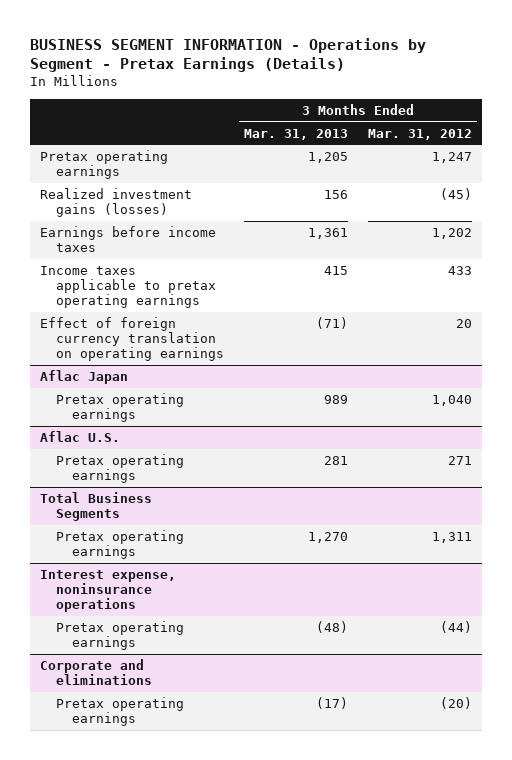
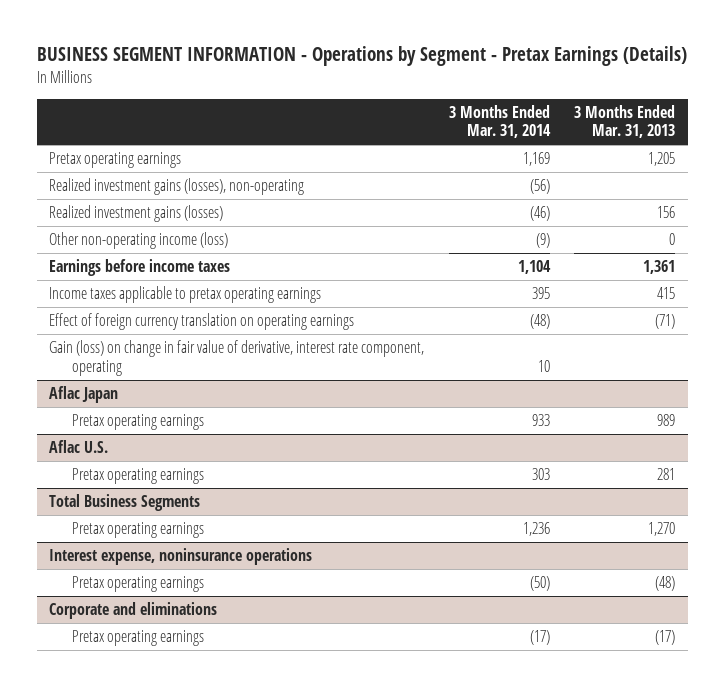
[367,128,472,140] Mar. 31, 2012 -> none
none -> [448,104,551,139] 3 Months Ended Mar. 31, 2014
none -> [49,178,305,196] Realized investment gains (losses), non-operating
none -> [49,232,229,250] Other non-operating income (loss)
none -> [49,340,425,376] Gain (loss) on change in fair value of derivative, interest rate component, operating

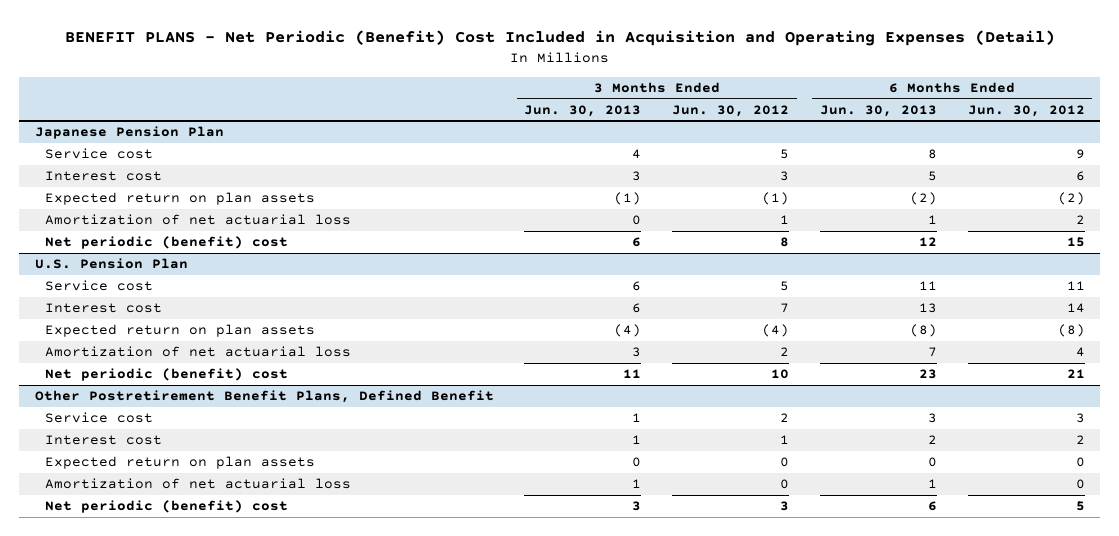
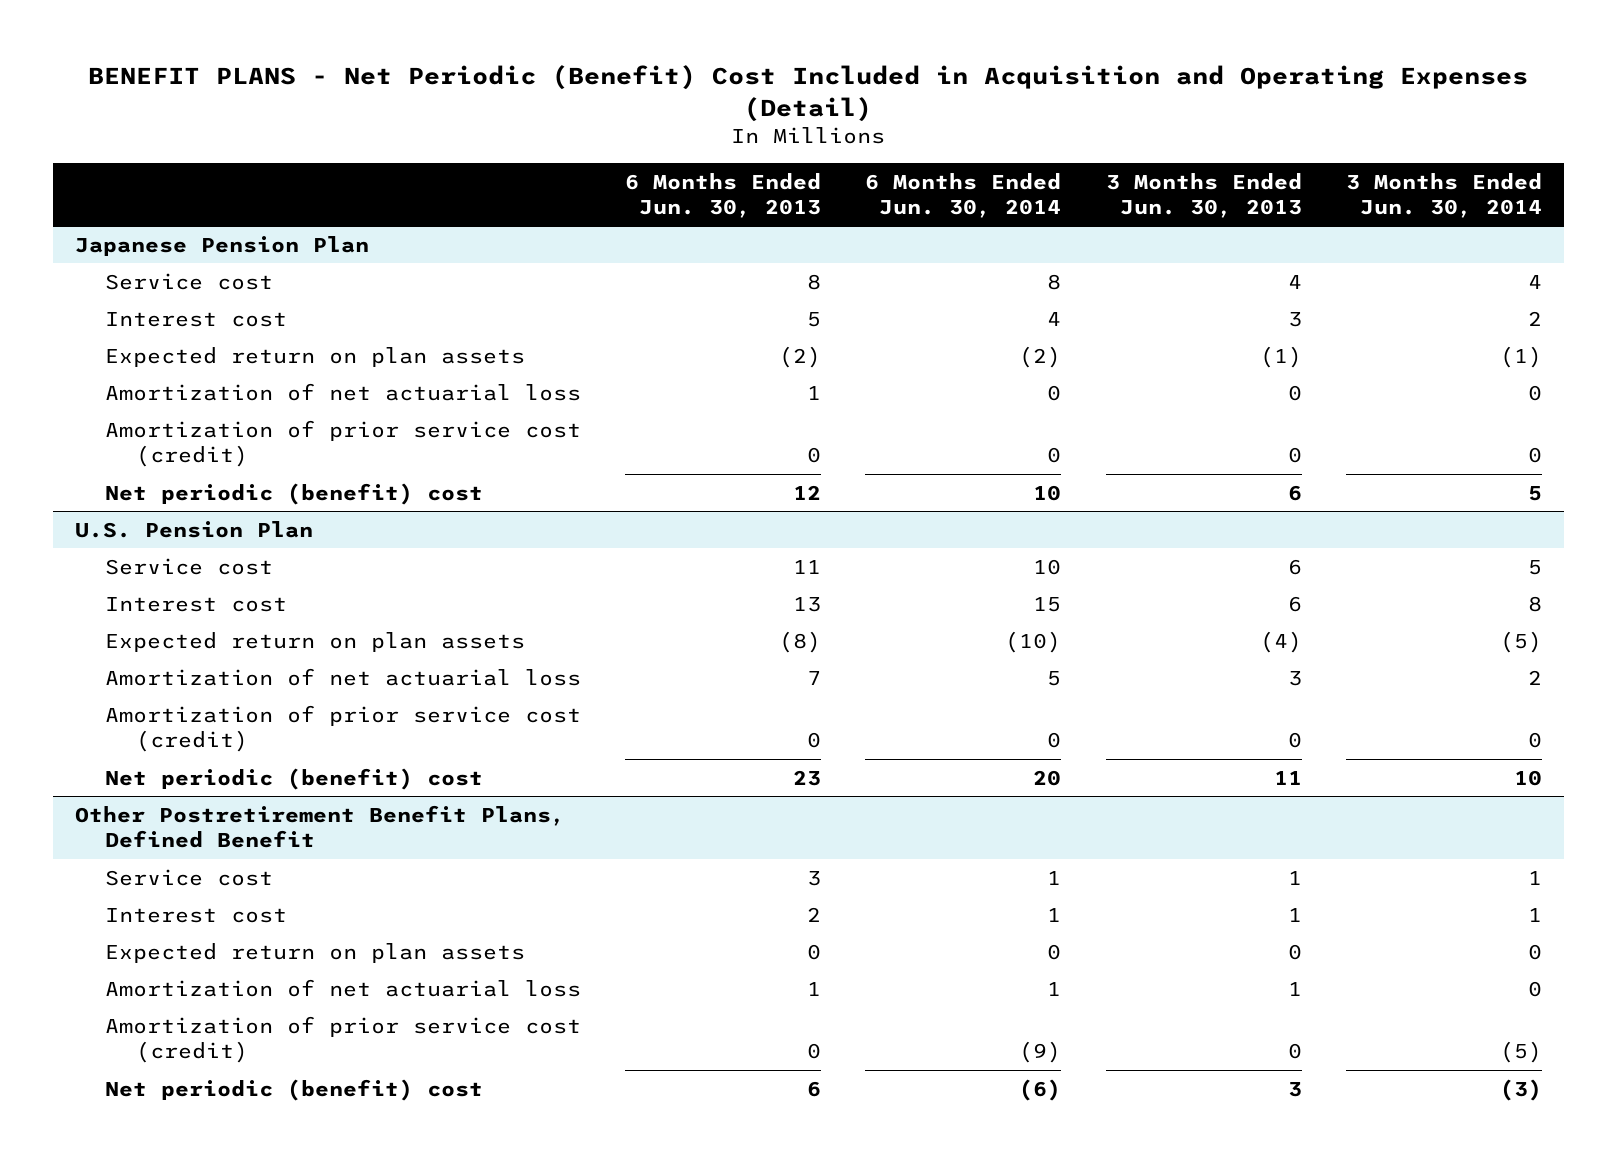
[672,104,790,117] Jun. 30, 2012 -> none
[967,104,1085,117] Jun. 30, 2012 -> none
none -> [865,172,1062,218] 6 Months Ended Jun. 30, 2014
none -> [1345,172,1542,218] 3 Months Ended Jun. 30, 2014
none -> [105,419,582,467] Amortization of prior service cost (credit)
none -> [105,704,582,752] Amortization of prior service cost (credit)
none -> [105,1015,582,1063] Amortization of prior service cost (credit)

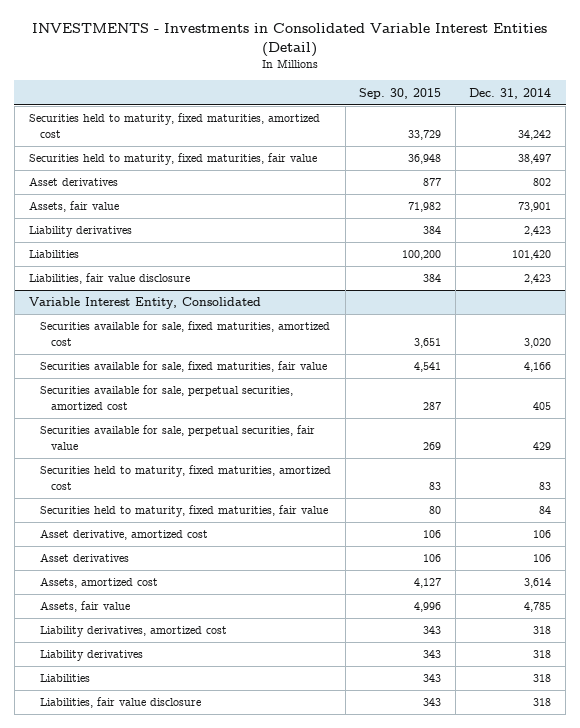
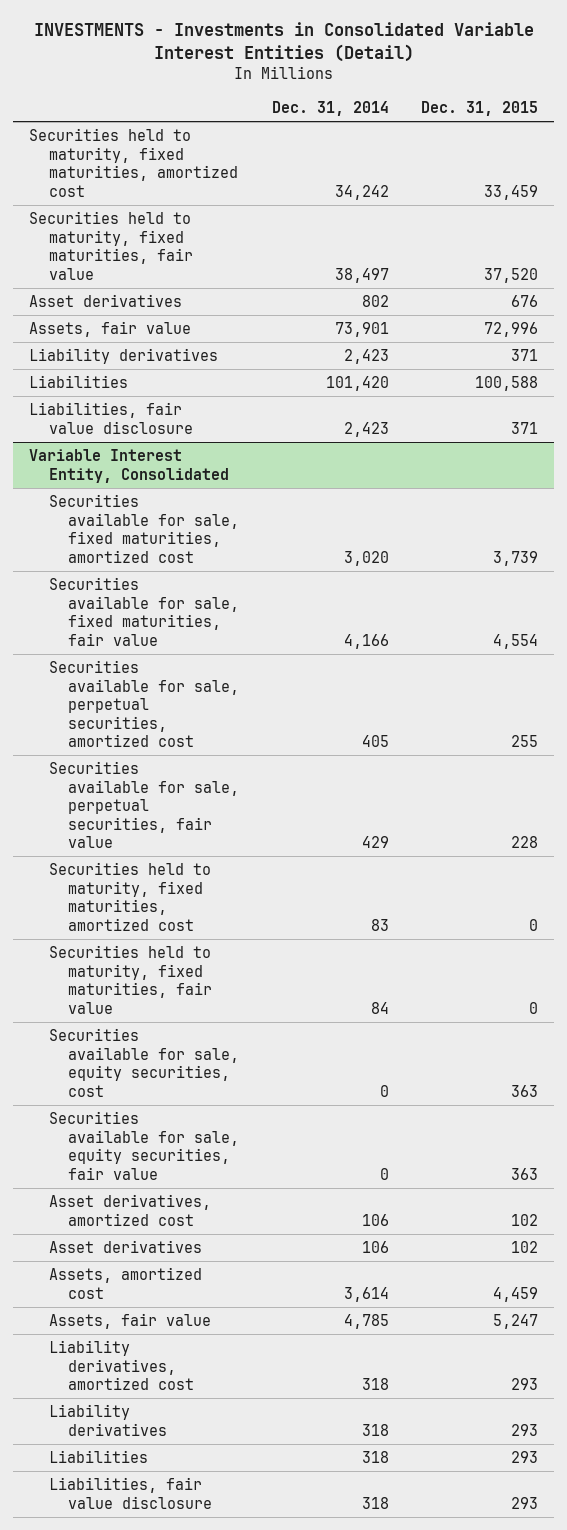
[359,87,442,99] Sep. 30, 2015 -> none
none -> [420,100,538,116] Dec. 31, 2015
none -> [48,1028,240,1097] Securities available for sale, equity securities, cost
none -> [48,1111,240,1180] Securities available for sale, equity securities, fair value
[39,529,208,541] Asset derivative, amortized cost -> [48,1194,211,1226] Asset derivatives, amortized cost

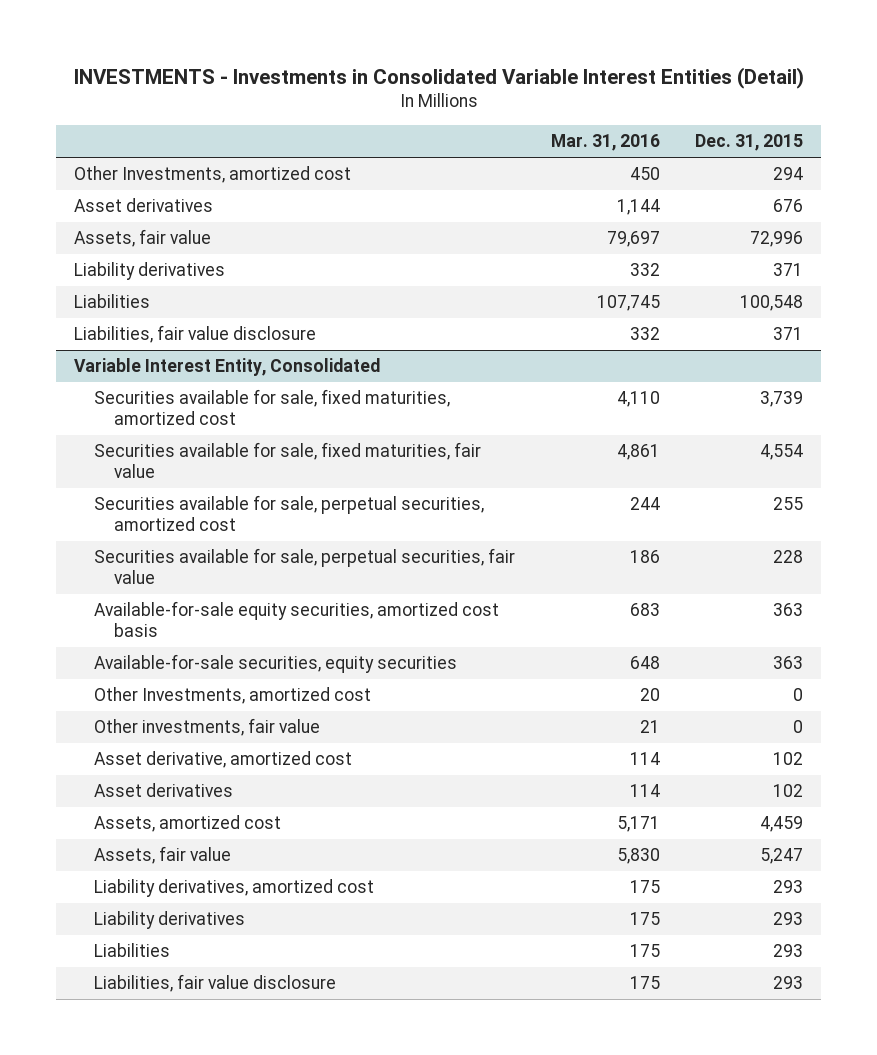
[271,100,389,116] Dec. 31, 2014 -> none
none -> [550,134,660,152] Mar. 31, 2016
[29,128,238,197] Securities held to maturity, fixed maturities, amortized cost -> none
[29,211,193,280] Securities held to maturity, fixed maturities, fair value -> none
none -> [73,166,351,184] Other Investments, amortized cost
[474,376,538,392] 100,588 -> [740,295,804,312] 100,548
[48,862,211,931] Securities held to maturity, fixed maturities, amortized cost -> none
[48,945,213,1014] Securities held to maturity, fixed maturities, fair value -> none
[48,1028,240,1097] Securities available for sale, equity securities, cost -> [93,601,499,638] Available-for-sale equity securities, amortized cost basis
[48,1111,240,1180] Securities available for sale, equity securities, fair value -> [93,654,457,674] Available-for-sale securities, equity securities
none -> [93,687,371,705] Other Investments, amortized cost
none -> [93,718,320,737] Other investments, fair value
[48,1194,211,1226] Asset derivatives, amortized cost -> [93,751,352,769] Asset derivative, amortized cost

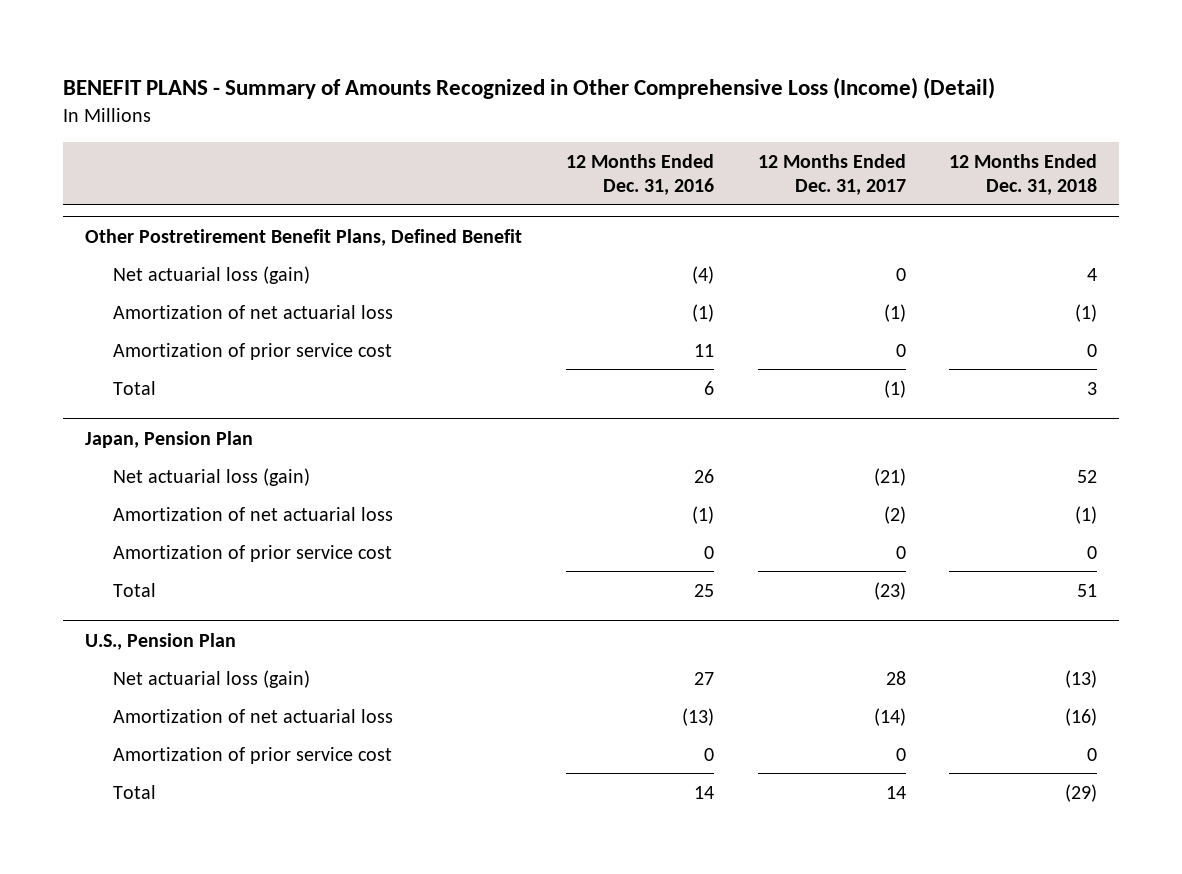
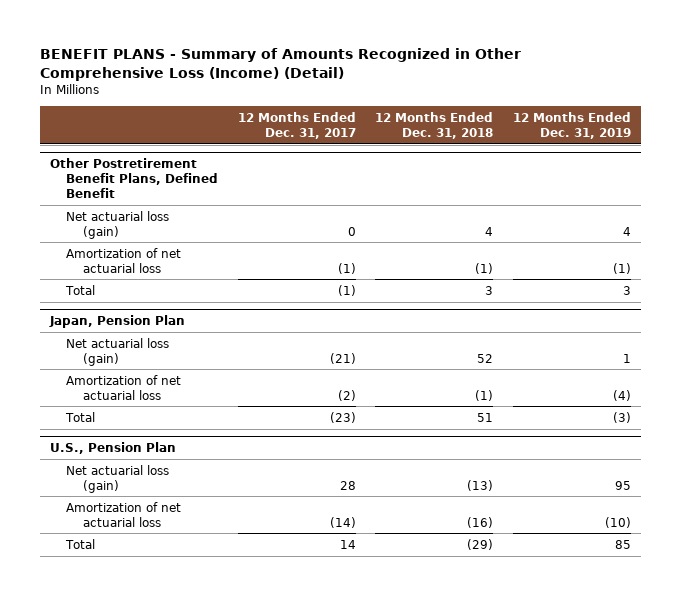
[565,153,714,195] 12 Months Ended Dec. 31, 2016 -> none
none -> [512,111,631,139] 12 Months Ended Dec. 31, 2019
[112,342,392,360] Amortization of prior service cost -> none
[112,544,392,562] Amortization of prior service cost -> none
[112,746,392,764] Amortization of prior service cost -> none

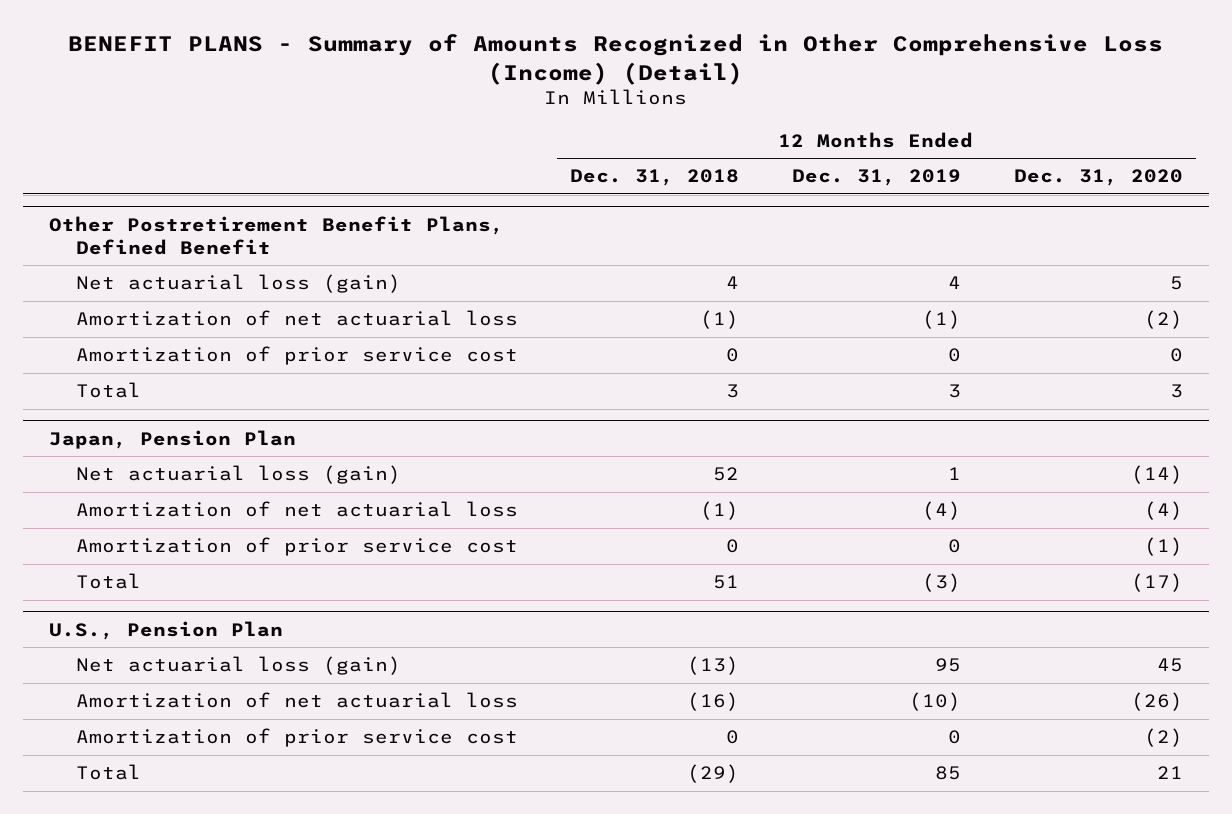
[237,111,356,139] 12 Months Ended Dec. 31, 2017 -> none
none -> [1013,169,1183,187] Dec. 31, 2020
none -> [75,346,518,366] Amortization of prior service cost
none -> [75,537,518,557] Amortization of prior service cost
none -> [75,728,518,748] Amortization of prior service cost

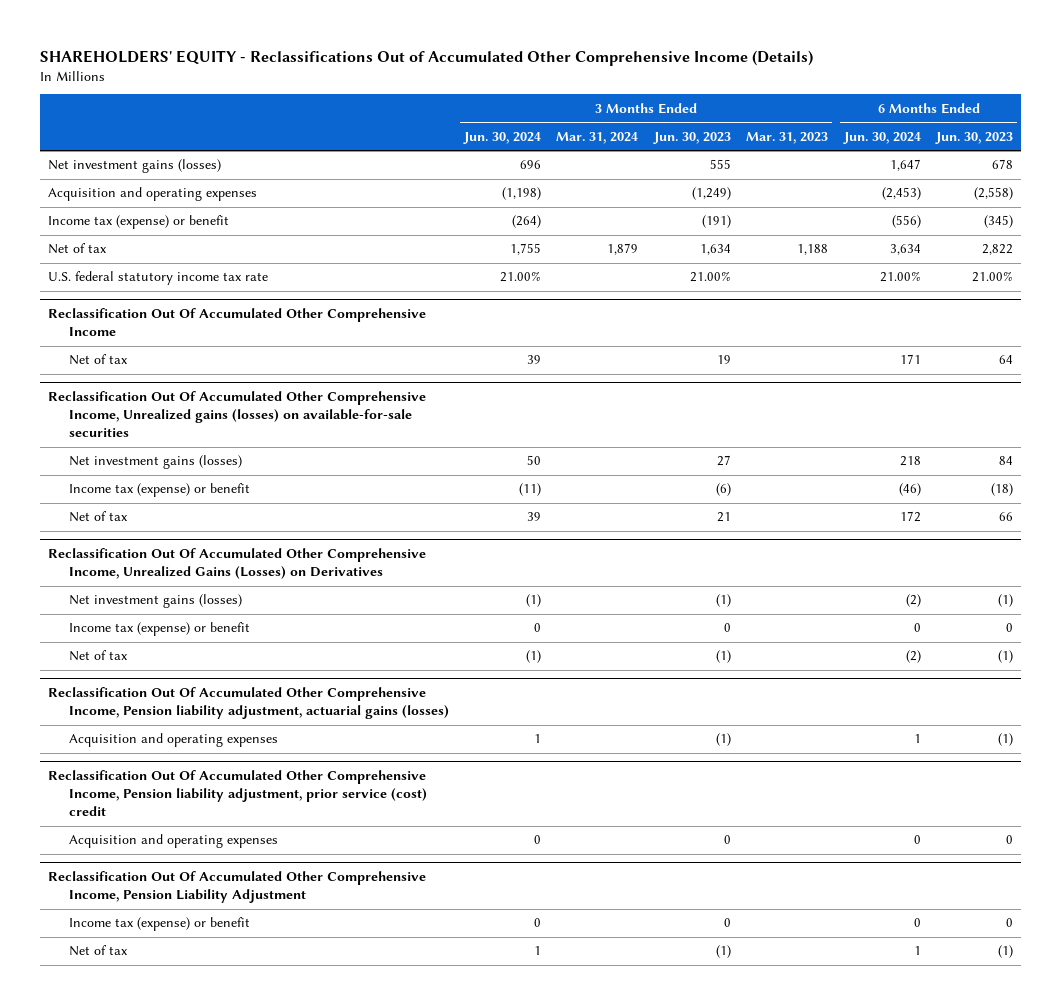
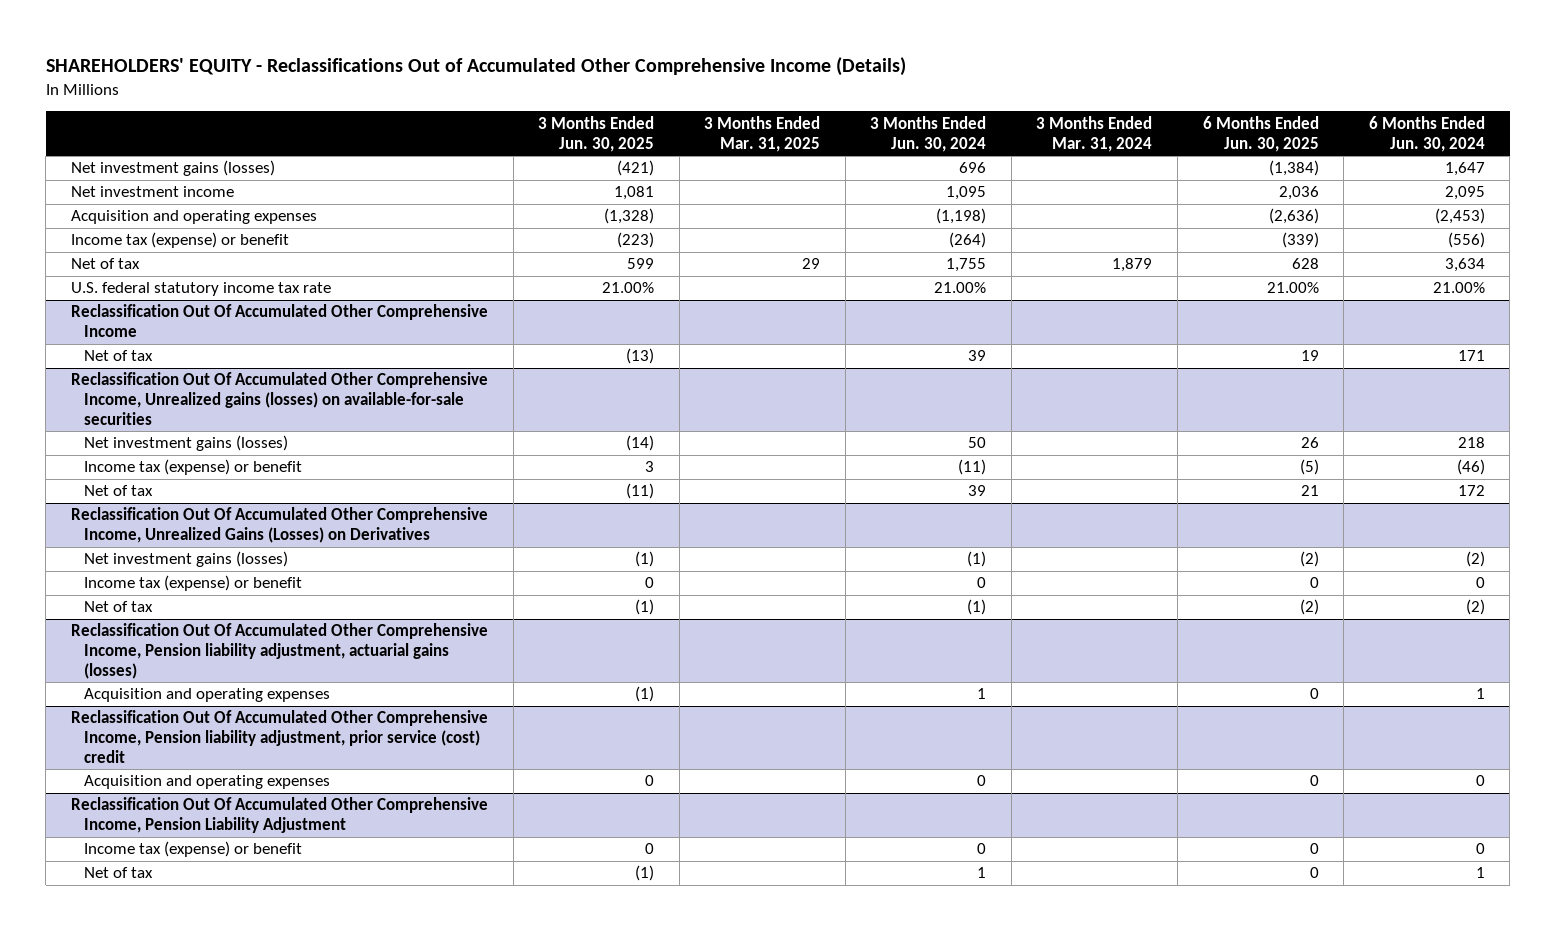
[652,131,731,144] Jun. 30, 2023 -> none
[746,131,829,144] Mar. 31, 2023 -> none
[935,131,1014,144] Jun. 30, 2023 -> none
none -> [538,115,655,152] 3 Months Ended Jun. 30, 2025
none -> [704,115,821,152] 3 Months Ended Mar. 31, 2025
none -> [1202,115,1319,152] 6 Months Ended Jun. 30, 2025
none -> [71,186,235,198] Net investment income

